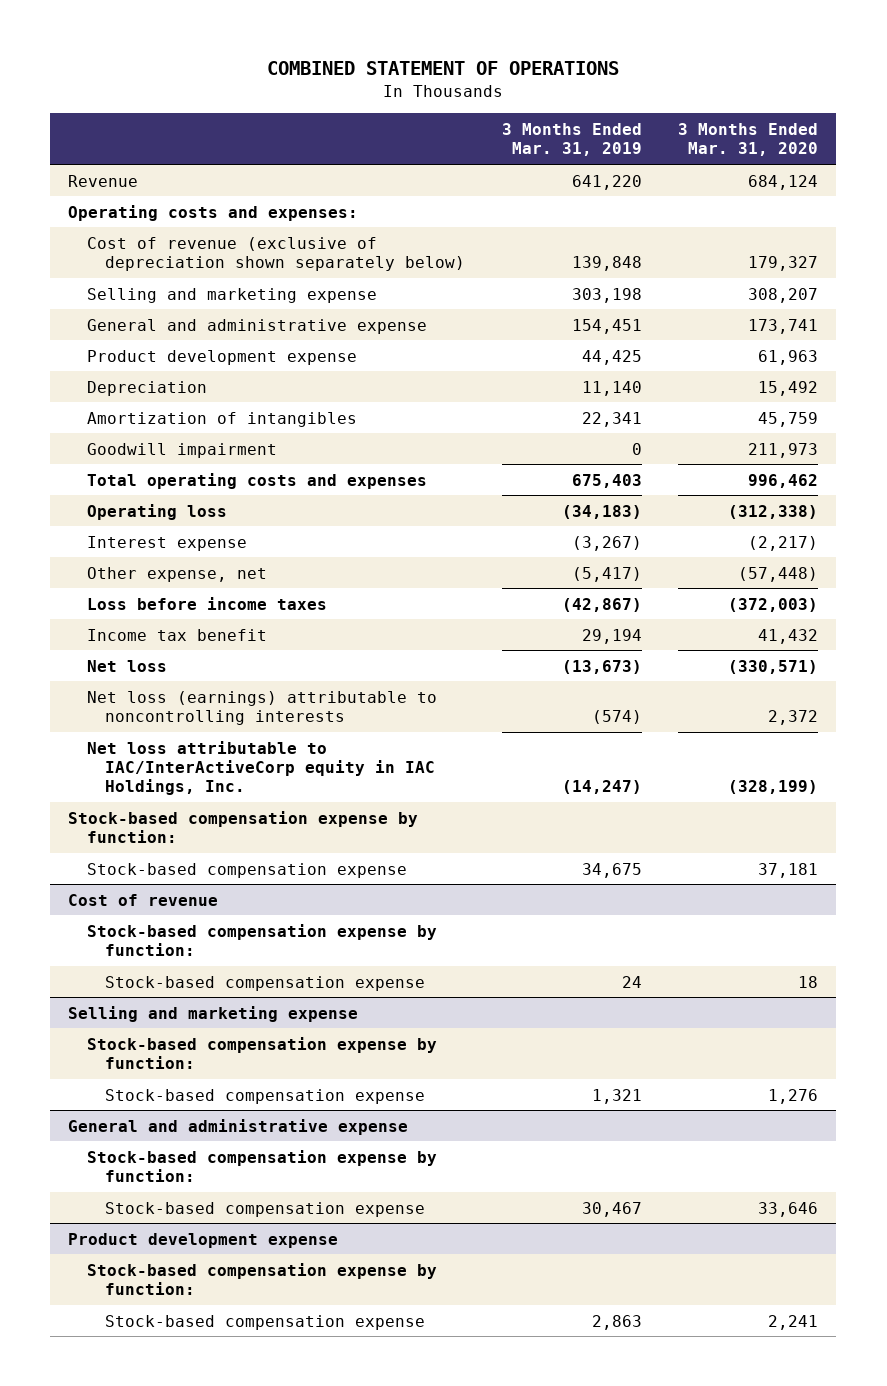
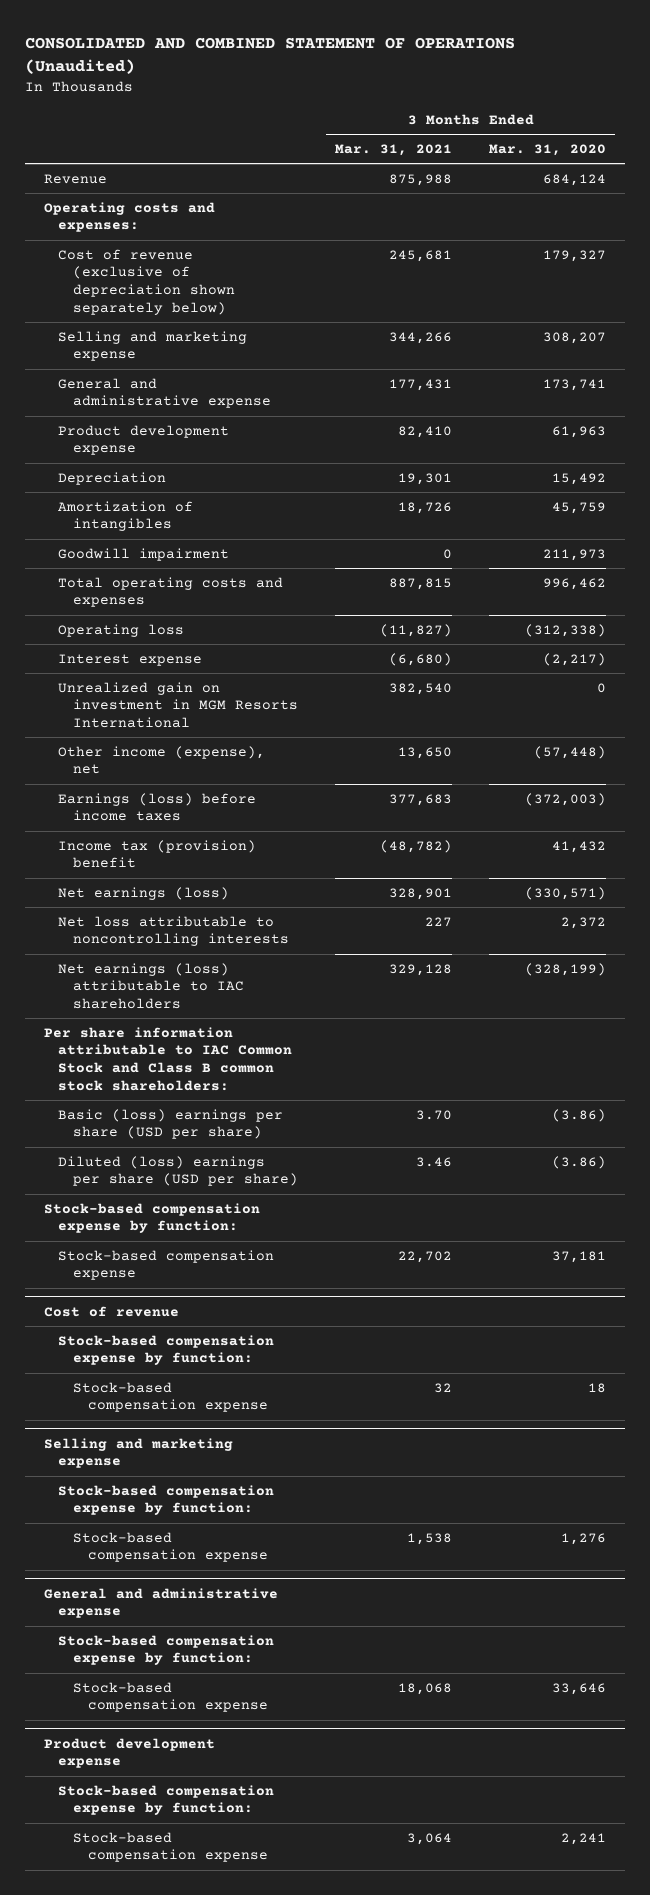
[267,61,620,76] COMBINED STATEMENT OF OPERATIONS -> [25,37,516,74] CONSOLIDATED AND COMBINED STATEMENT OF OPERATIONS (Unaudited)
[501,123,642,157] 3 Months Ended Mar. 31, 2019 -> none
none -> [335,144,453,157] Mar. 31, 2021
none -> [58,681,299,729] Unrealized gain on investment in MGM Resorts International
[86,566,267,582] Other expense, net -> [58,745,266,775] Other income (expense), net
[86,596,327,610] Loss before income taxes -> [58,792,257,822] Earnings (loss) before income taxes
[86,628,267,641] Income tax benefit -> [58,839,257,869] Income tax (provision) benefit
[86,659,167,672] Net loss -> [58,886,230,900] Net earnings (loss)
[86,690,437,725] Net loss (earnings) attributable to noncontrolling interests -> [58,915,290,947] Net loss attributable to noncontrolling interests
[86,740,436,795] Net loss attributable to IAC/InterActiveCorp equity in IAC Holdings, Inc. -> [58,962,245,1010] Net earnings (loss) attributable to IAC shareholders
none -> [43,1026,293,1091] Per share information attributable to IAC Common Stock and Class B common stock shareholders:
none -> [58,1108,284,1140] Basic (loss) earnings per share (USD per share)
none -> [58,1155,299,1187] Diluted (loss) earnings per share (USD per share)

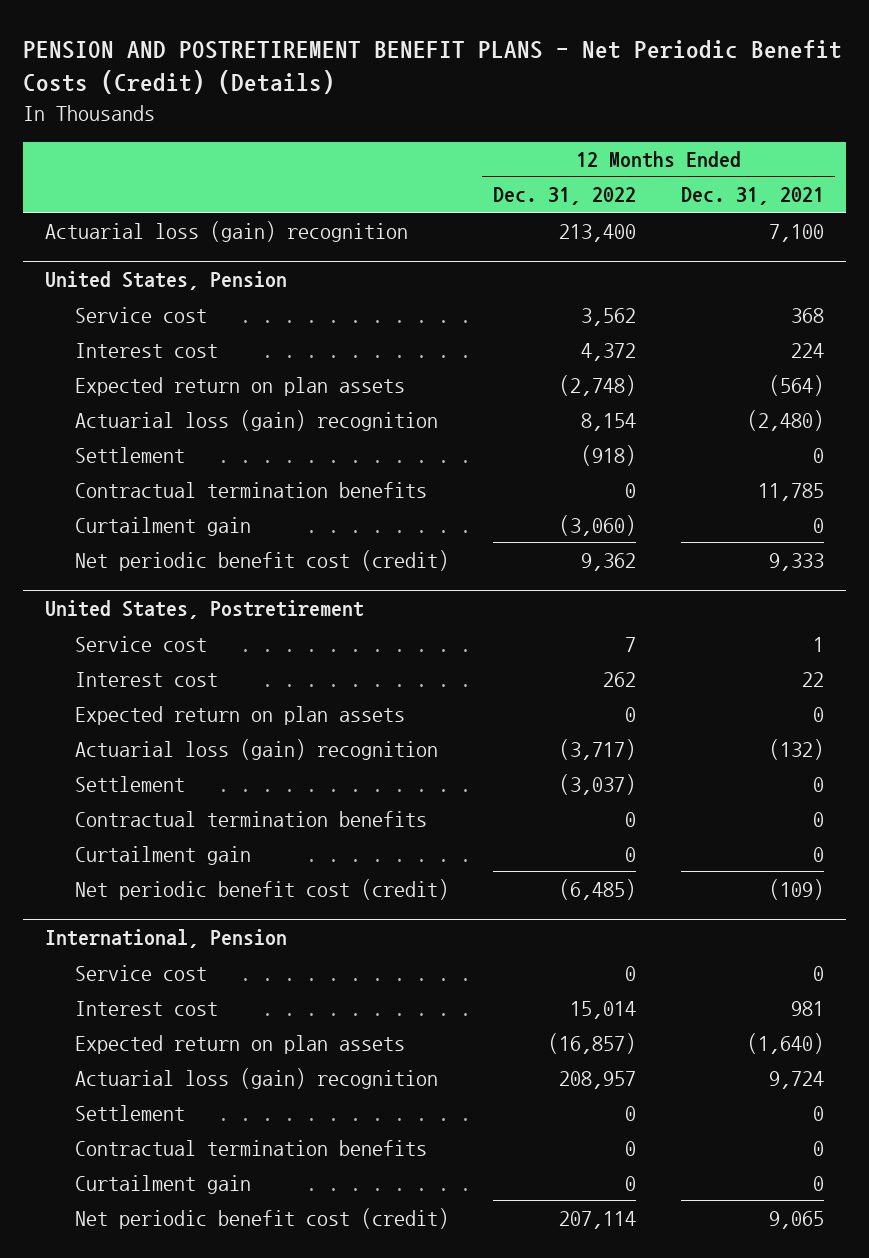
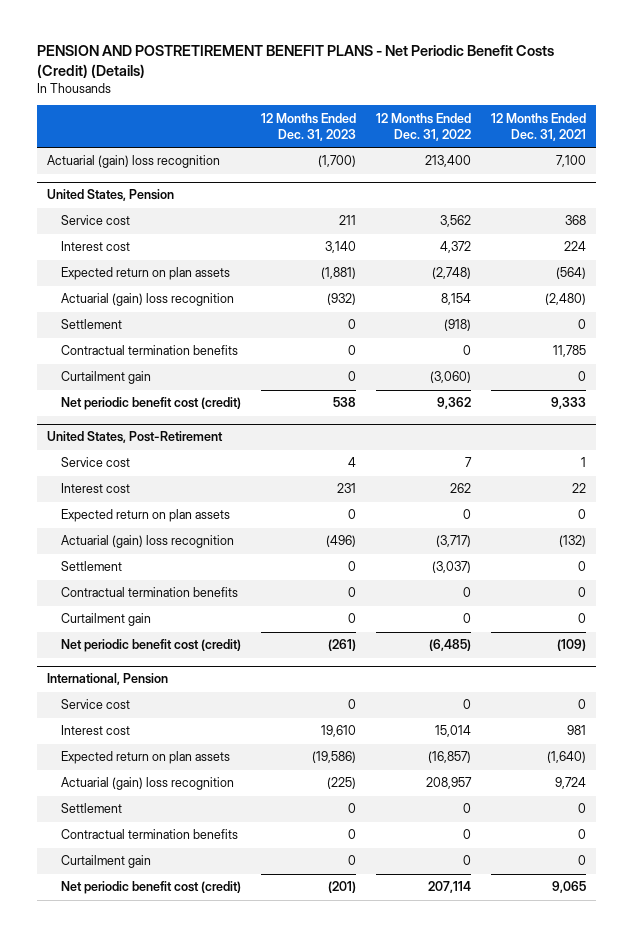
none -> [261,112,357,141] 12 Months Ended Dec. 31, 2023
[45,220,409,242] Actuarial loss (gain) recognition -> [46,155,220,169] Actuarial (gain) loss recognition
[74,409,438,431] Actuarial loss (gain) recognition -> [61,293,235,307] Actuarial (gain) loss recognition
[45,599,365,619] United States, Postretirement -> none
none -> [46,431,223,444] United States, Post-Retirement
[74,738,438,760] Actuarial loss (gain) recognition -> [61,535,235,549] Actuarial (gain) loss recognition
[74,1067,438,1089] Actuarial loss (gain) recognition -> [61,777,235,791] Actuarial (gain) loss recognition

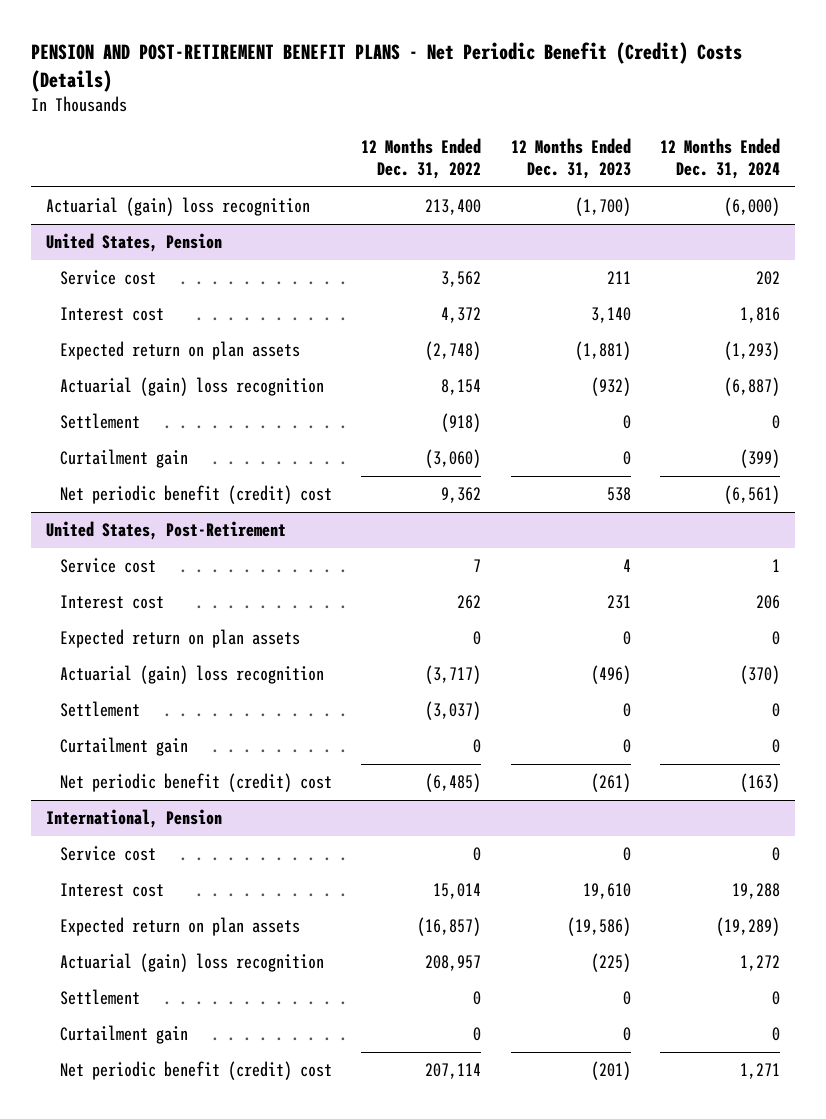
[36,45,554,78] PENSION AND POSTRETIREMENT BENEFIT PLANS - Net Periodic Benefit Costs (Credit) (Details) -> [31,41,743,92] PENSION AND POST-RETIREMENT BENEFIT PLANS - Net Periodic Benefit (Credit) Costs (Details)
[491,112,587,141] 12 Months Ended Dec. 31, 2021 -> none
none -> [660,137,781,180] 12 Months Ended Dec. 31, 2024
[61,345,239,356] Contractual termination benefits -> none
[61,397,242,411] Net periodic benefit cost (credit) -> [59,485,332,505] Net periodic benefit (credit) cost
[61,587,239,598] Contractual termination benefits -> none
[61,639,242,653] Net periodic benefit cost (credit) -> [59,773,332,793] Net periodic benefit (credit) cost
[61,829,239,840] Contractual termination benefits -> none
[61,881,242,895] Net periodic benefit cost (credit) -> [59,1061,332,1081] Net periodic benefit (credit) cost

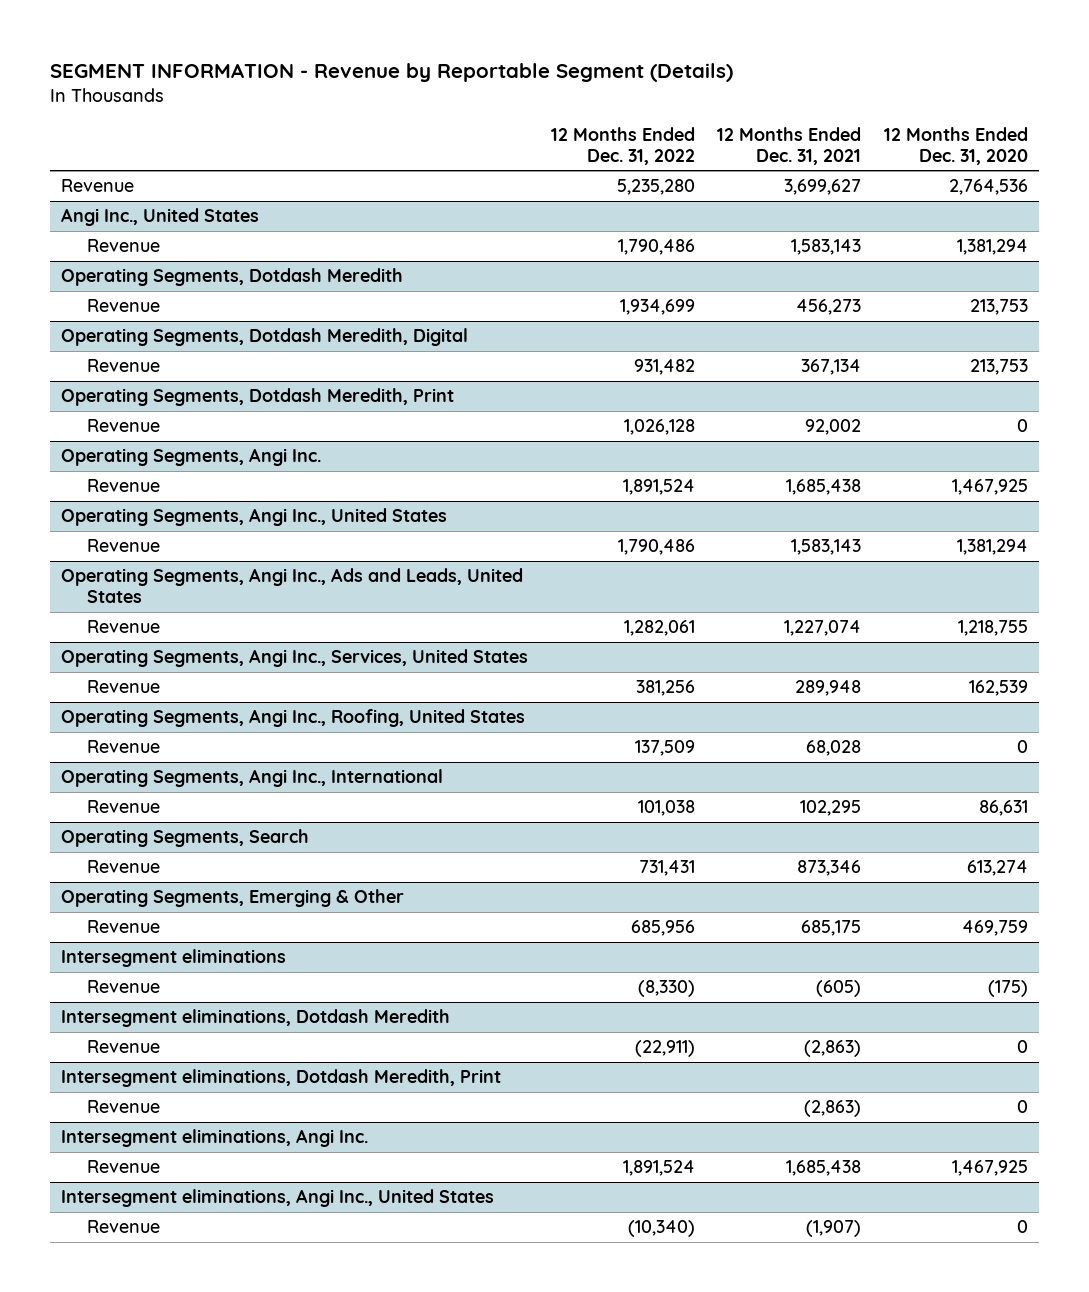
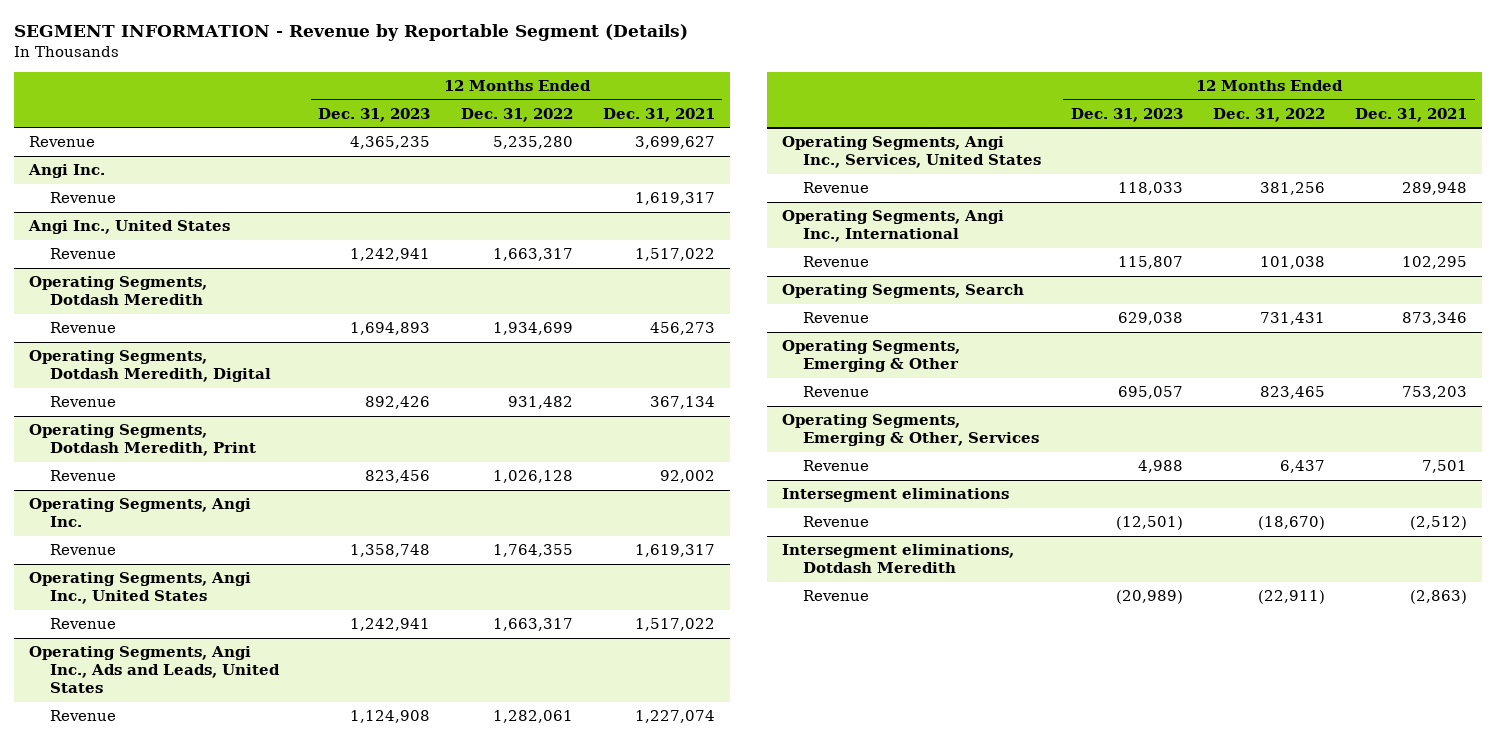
[883,126,1028,165] 12 Months Ended Dec. 31, 2020 -> none
none -> [318,107,431,122] Dec. 31, 2023
none -> [28,164,106,179] Angi Inc.
none -> [50,192,117,204] Revenue
[617,239,695,256] 1,790,486 -> [492,248,573,262] 1,663,317
[791,239,862,256] 1,583,143 -> [634,248,715,262] 1,517,022
[622,479,695,496] 1,891,524 -> [492,544,573,558] 1,764,355
[786,479,862,496] 1,685,438 -> [634,544,715,558] 1,619,317
[617,539,695,556] 1,790,486 -> [492,618,573,632] 1,663,317
[791,539,862,556] 1,583,143 -> [634,618,715,632] 1,517,022
[61,709,526,728] Operating Segments, Angi Inc., Roofing, United States -> none
[87,740,161,754] Revenue -> none
[630,920,695,937] 685,956 -> [1259,386,1325,400] 823,465
[801,920,862,937] 685,175 -> [1402,386,1468,400] 753,203
none -> [781,414,1039,447] Operating Segments, Emerging & Other, Services
none -> [802,460,869,472] Revenue
[637,980,695,998] (8,330) -> [1257,516,1325,531] (18,670)
[816,980,862,998] (605) -> [1410,516,1468,531] (2,512)
[61,1069,502,1088] Intersegment eliminations, Dotdash Meredith, Print -> none
[87,1100,161,1114] Revenue -> none
[61,1129,369,1148] Intersegment eliminations, Angi Inc. -> none
[87,1160,161,1174] Revenue -> none
[61,1189,495,1208] Intersegment eliminations, Angi Inc., United States -> none
[87,1220,161,1234] Revenue -> none

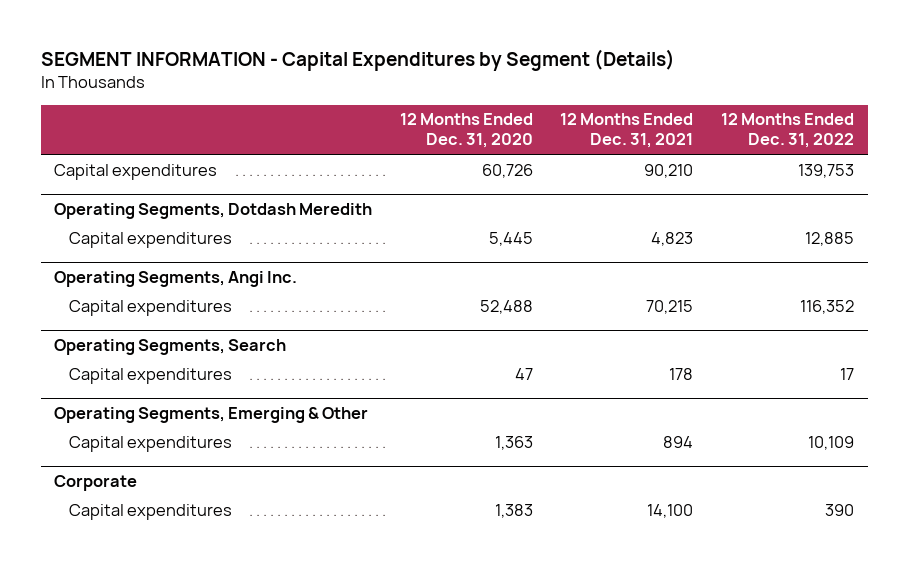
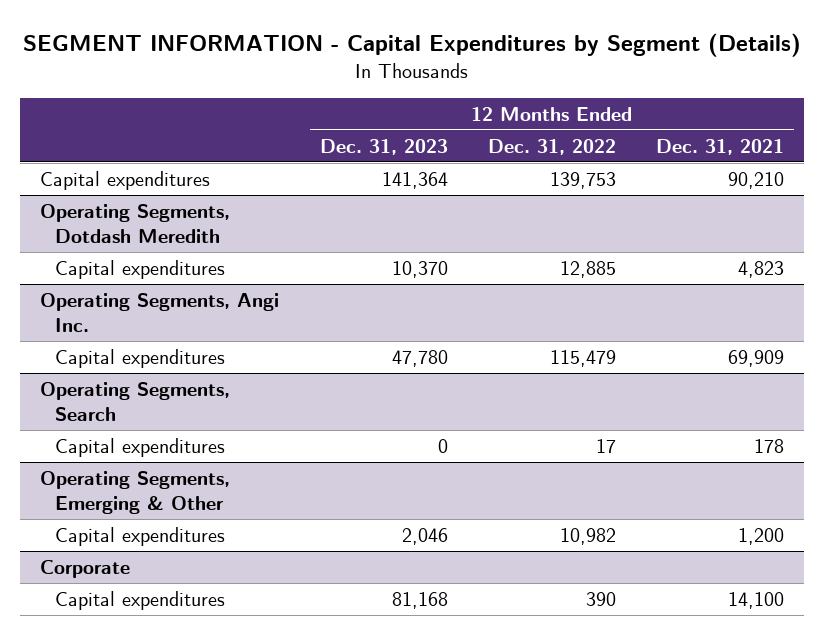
[399,113,533,149] 12 Months Ended Dec. 31, 2020 -> none
none -> [319,138,448,155] Dec. 31, 2023
[646,299,694,314] 70,215 -> [727,349,784,367] 69,909
[800,299,855,314] 116,352 -> [549,349,616,367] 115,479
[663,435,694,448] 894 -> [737,527,784,545] 1,200
[808,435,855,450] 10,109 -> [559,527,616,545] 10,982

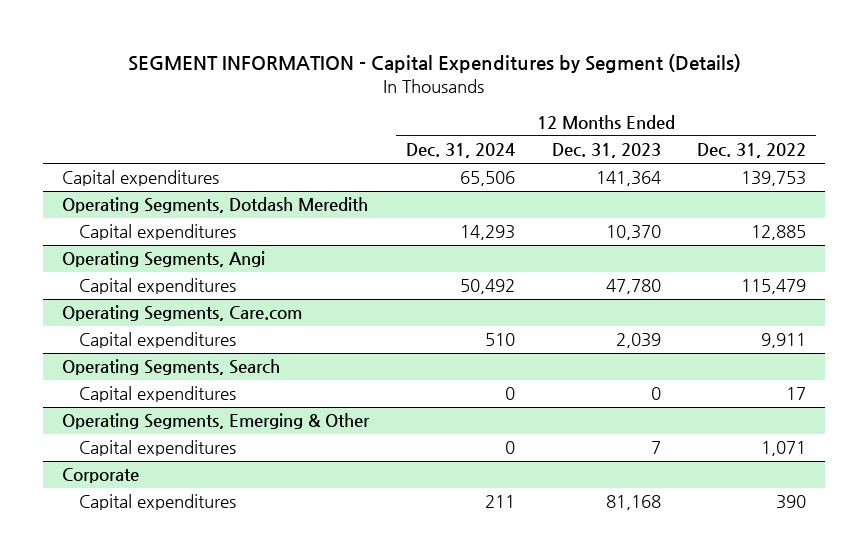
[655,138,784,155] Dec. 31, 2021 -> none
none -> [405,143,515,159] Dec. 31, 2024
[40,292,280,333] Operating Segments, Angi Inc. -> [61,251,265,268] Operating Segments, Angi
none -> [61,305,302,322] Operating Segments, Care.com
none -> [79,332,237,349] Capital expenditures
[401,527,448,545] 2,046 -> [650,441,661,455] 7
[559,527,616,545] 10,982 -> [761,441,807,457] 1,071

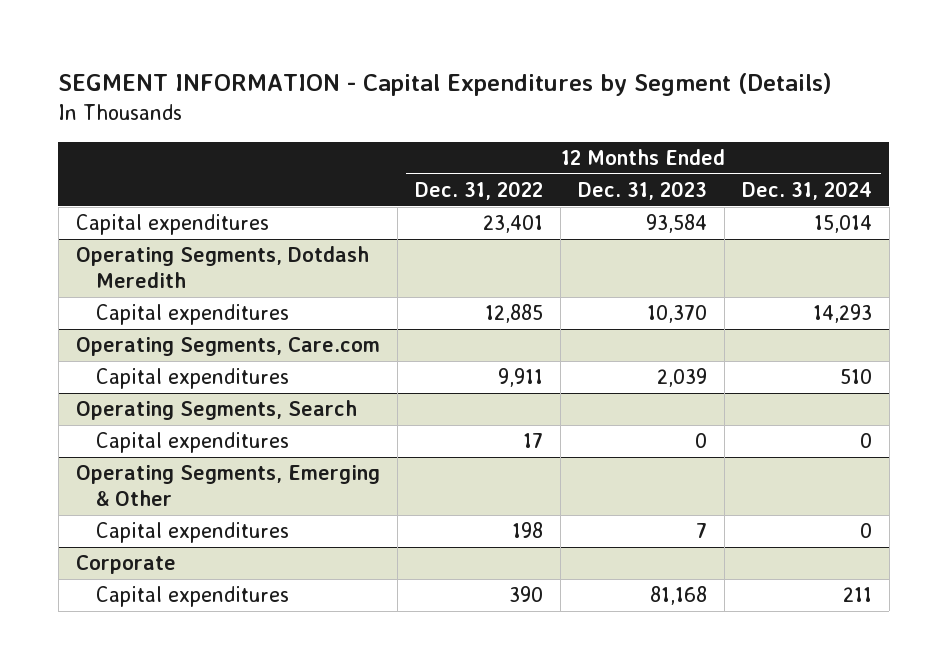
[459,171,515,187] 65,506 -> [813,215,872,234] 15,014
[595,171,661,187] 141,364 -> [645,214,707,234] 93,584
[741,171,807,187] 139,753 -> [482,215,543,234] 23,401
[61,251,265,268] Operating Segments, Angi -> none
[79,278,237,295] Capital expenditures -> none
[761,441,807,457] 1,071 -> [511,522,543,539] 198

